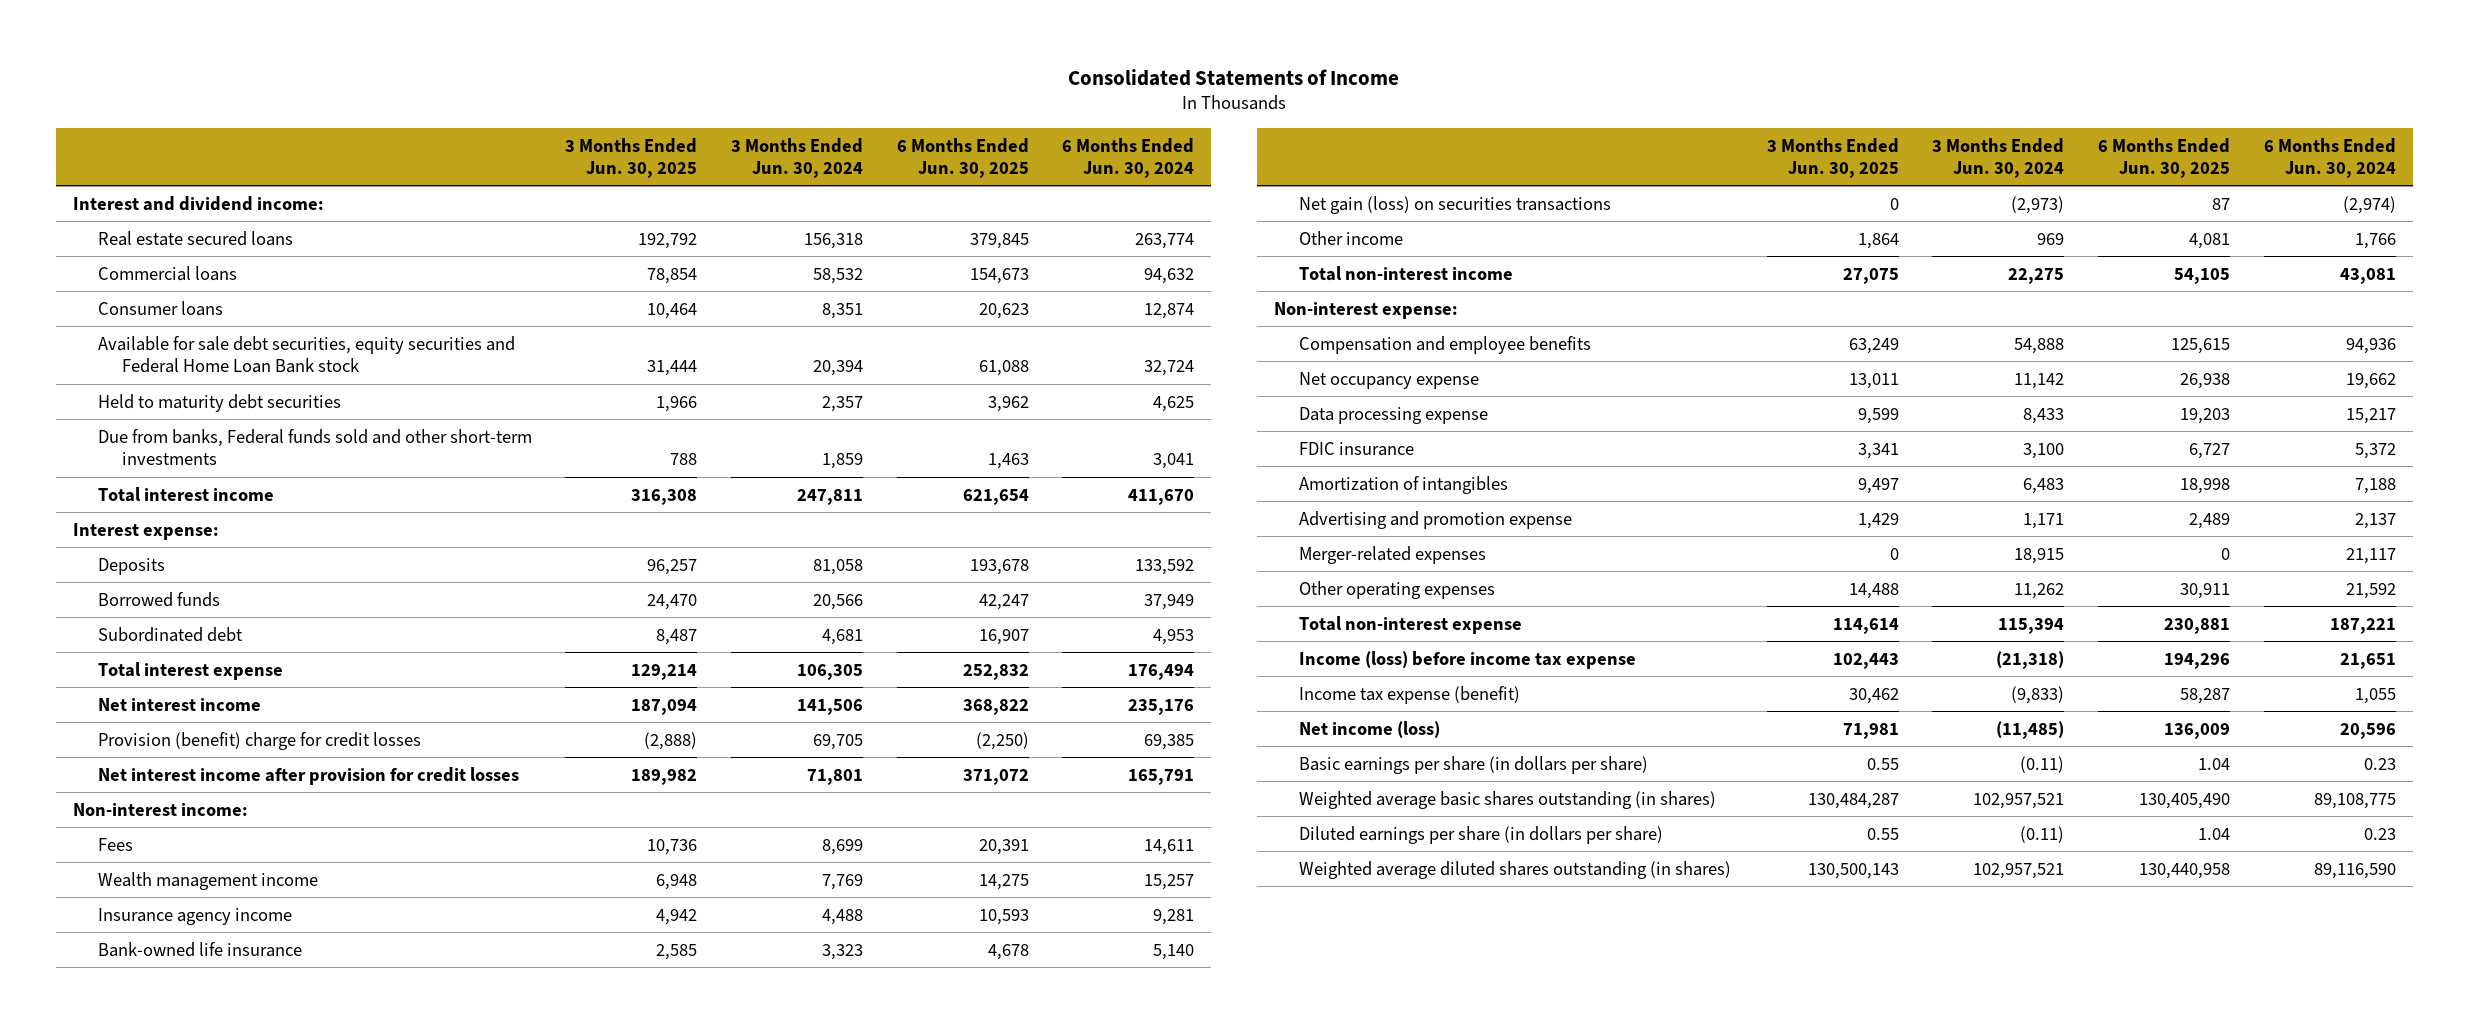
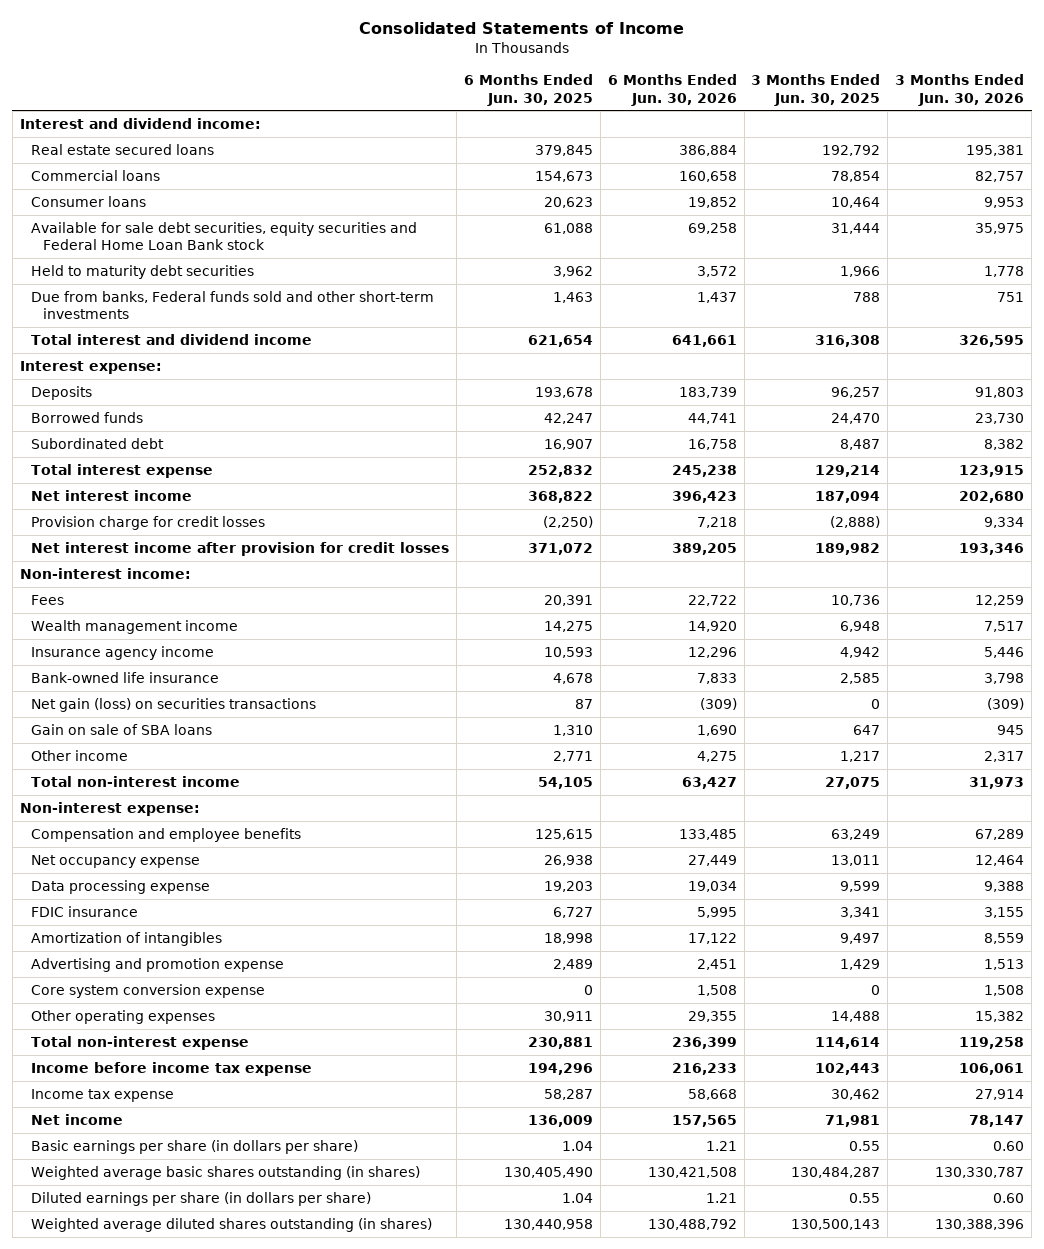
[731,137,864,178] 3 Months Ended Jun. 30, 2024 -> none
[1062,137,1195,178] 6 Months Ended Jun. 30, 2024 -> none
none -> [607,74,737,106] 6 Months Ended Jun. 30, 2026
none -> [895,74,1025,106] 3 Months Ended Jun. 30, 2026
[97,486,274,502] Total interest income -> [31,334,313,346] Total interest and dividend income
[97,731,421,750] Provision (benefit) charge for credit losses -> [31,516,266,531] Provision charge for credit losses
none -> [31,724,213,736] Gain on sale of SBA loans
[1857,232,1899,249] 1,864 -> [840,751,881,763] 1,217
[2189,232,2231,249] 4,081 -> [552,751,593,763] 2,771
[1298,545,1486,564] Merger-related expenses -> [31,984,266,999] Core system conversion expense
[1298,650,1636,669] Income (loss) before income tax expense -> [31,1062,313,1077] Income before income tax expense
[1298,685,1520,704] Income tax expense (benefit) -> [31,1089,175,1103] Income tax expense
[1298,720,1440,738] Net income (loss) -> [31,1114,124,1126] Net income

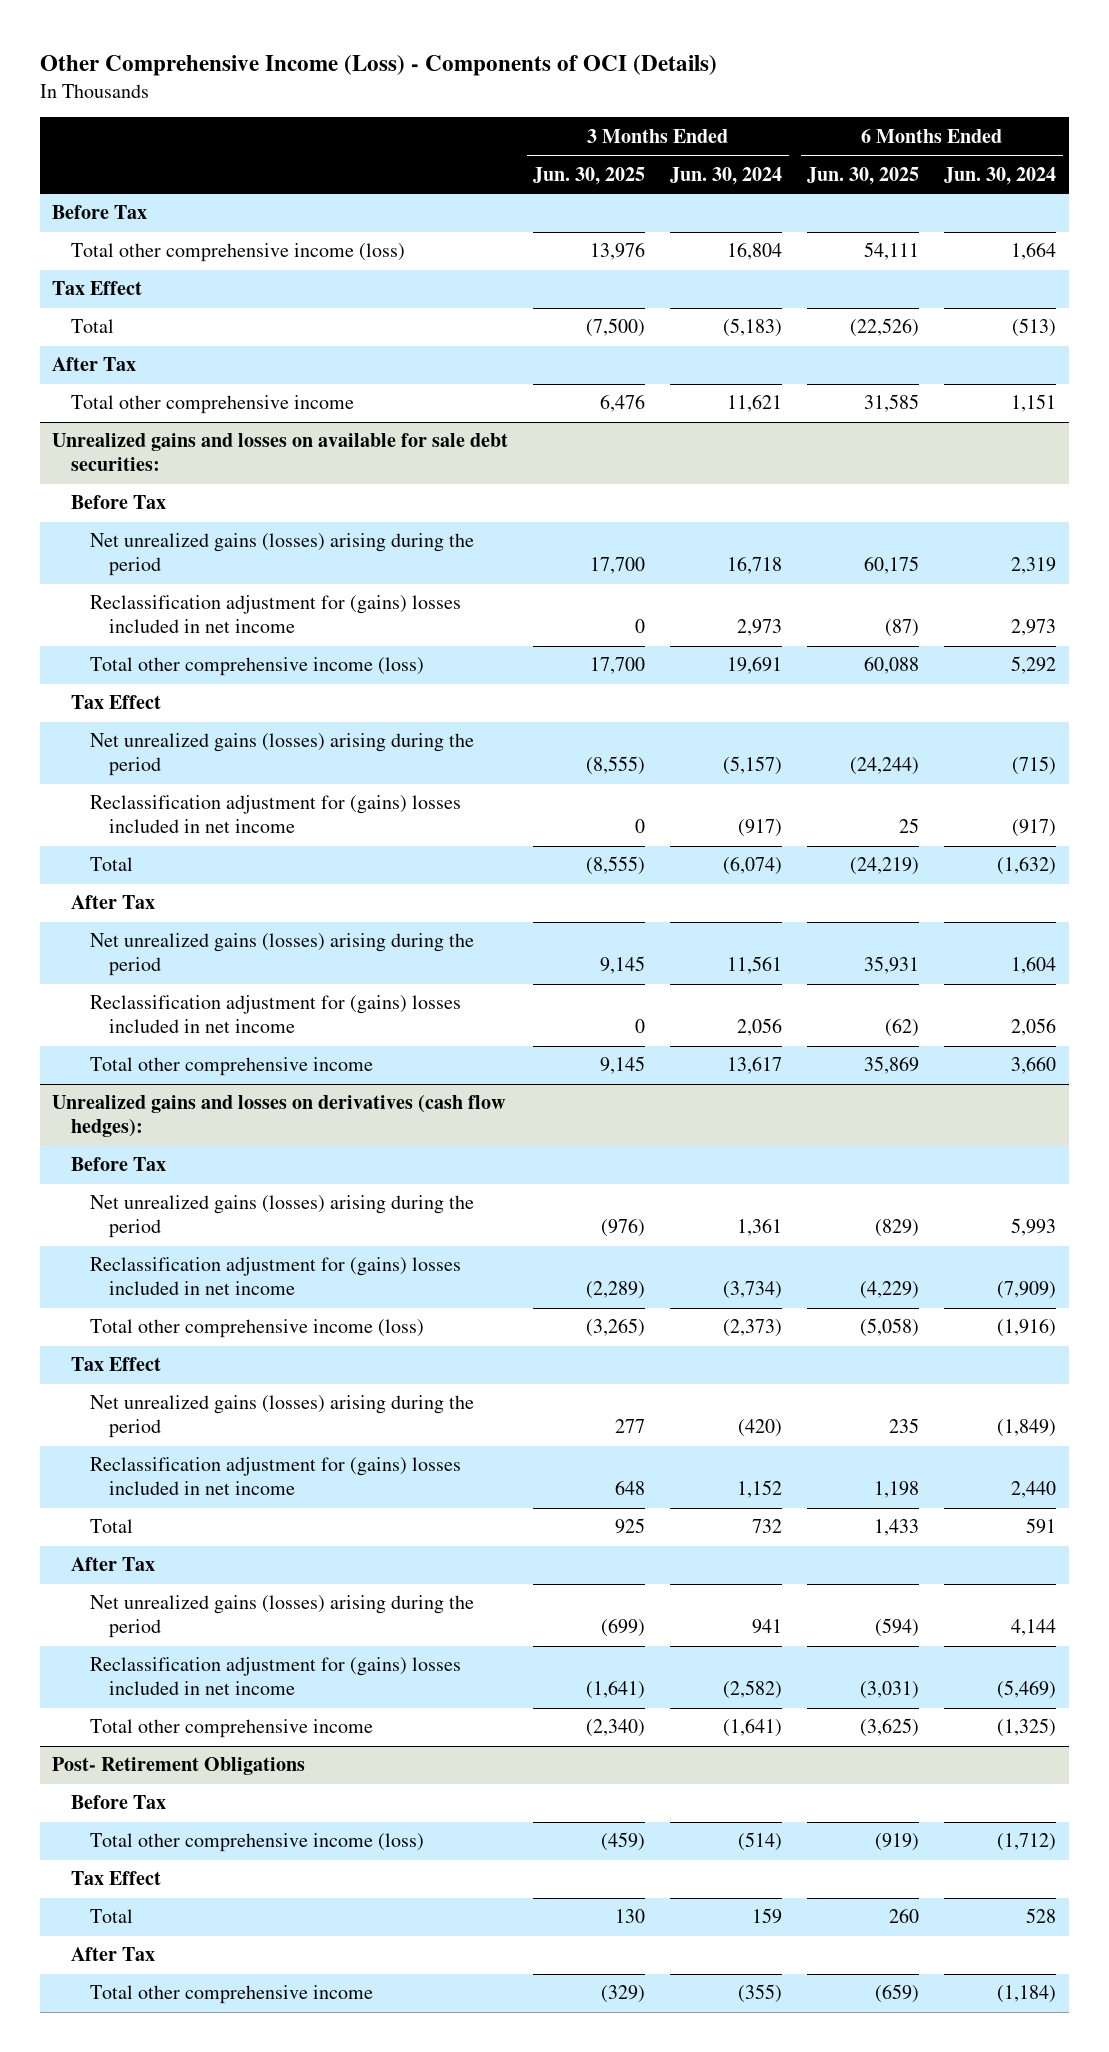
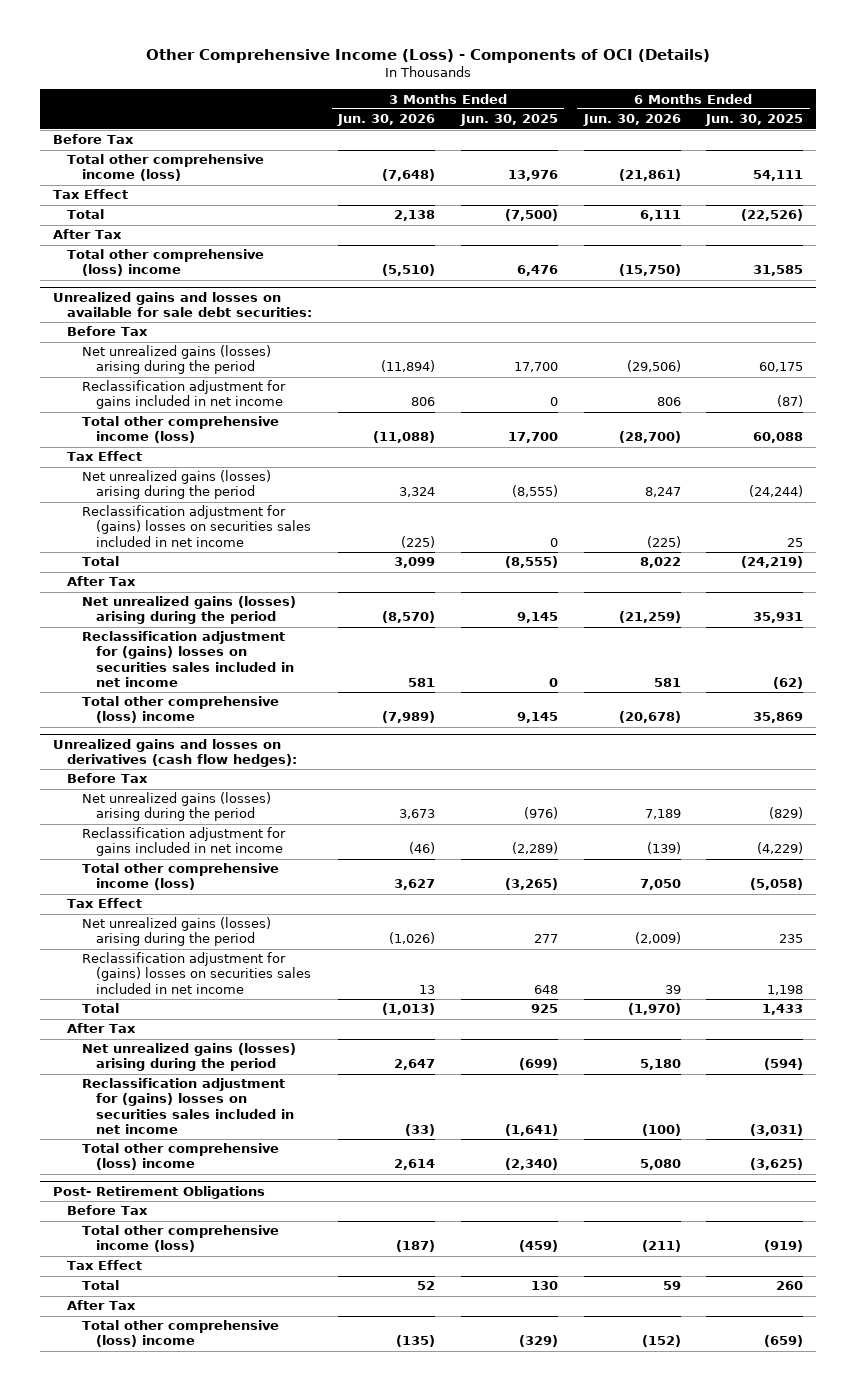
[670,166,783,185] Jun. 30, 2024 -> none
[944,166,1057,185] Jun. 30, 2024 -> none
none -> [337,114,436,127] Jun. 30, 2026
none -> [582,114,681,127] Jun. 30, 2026
[71,395,355,415] Total other comprehensive income -> [67,249,265,277] Total other comprehensive (loss) income
[90,595,462,634] Reclassification adjustment for (gains) losses included in net income -> [81,380,286,410] Reclassification adjustment for gains included in net income
[90,795,462,834] Reclassification adjustment for (gains) losses included in net income -> [81,505,311,547] Reclassification adjustment for (gains) losses on securities sales included in net income
[90,995,462,1034] Reclassification adjustment for (gains) losses included in net income -> [81,631,294,687] Reclassification adjustment for (gains) losses on securities sales included in net income
[90,1057,374,1077] Total other comprehensive income -> [81,696,279,724] Total other comprehensive (loss) income
[90,1257,462,1296] Reclassification adjustment for (gains) losses included in net income -> [81,827,286,857] Reclassification adjustment for gains included in net income
[90,1457,462,1496] Reclassification adjustment for (gains) losses included in net income -> [81,952,311,994] Reclassification adjustment for (gains) losses on securities sales included in net income
[90,1657,462,1696] Reclassification adjustment for (gains) losses included in net income -> [81,1078,294,1134] Reclassification adjustment for (gains) losses on securities sales included in net income
[90,1719,374,1739] Total other comprehensive income -> [81,1143,279,1171] Total other comprehensive (loss) income
[90,1985,374,2005] Total other comprehensive income -> [81,1320,279,1348] Total other comprehensive (loss) income

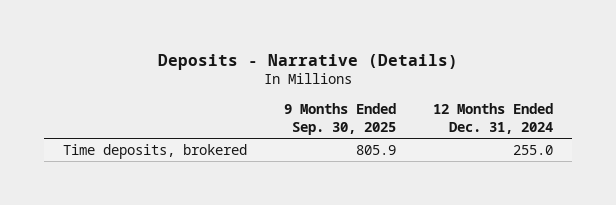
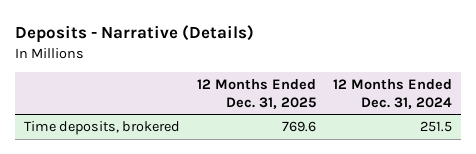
[283,103,396,136] 9 Months Ended Sep. 30, 2025 -> none
none -> [196,78,316,110] 12 Months Ended Dec. 31, 2025
[513,145,554,156] 255.0 -> [419,121,452,133] 251.5

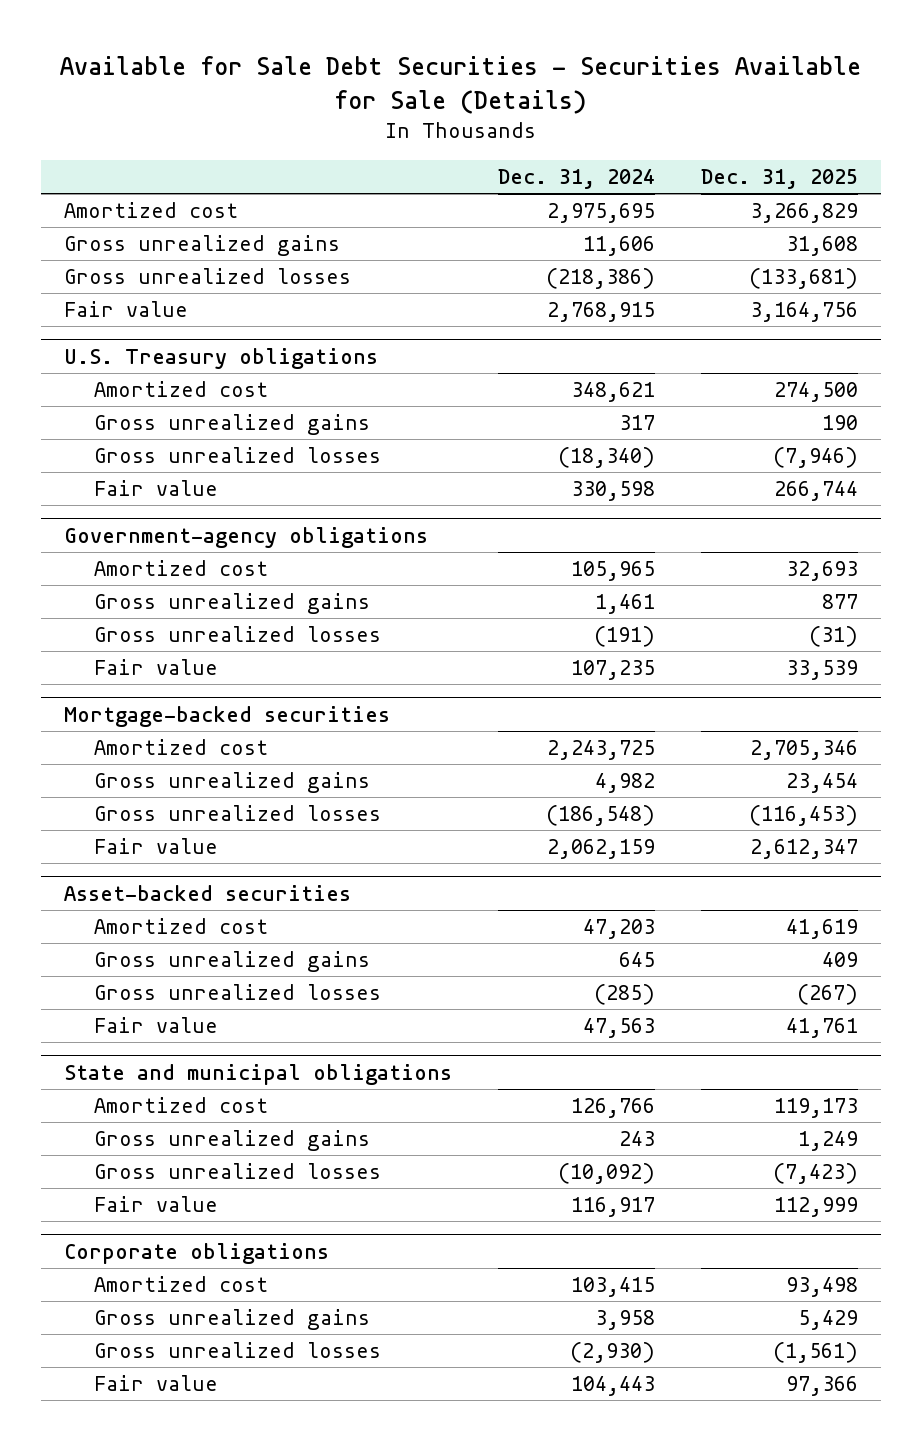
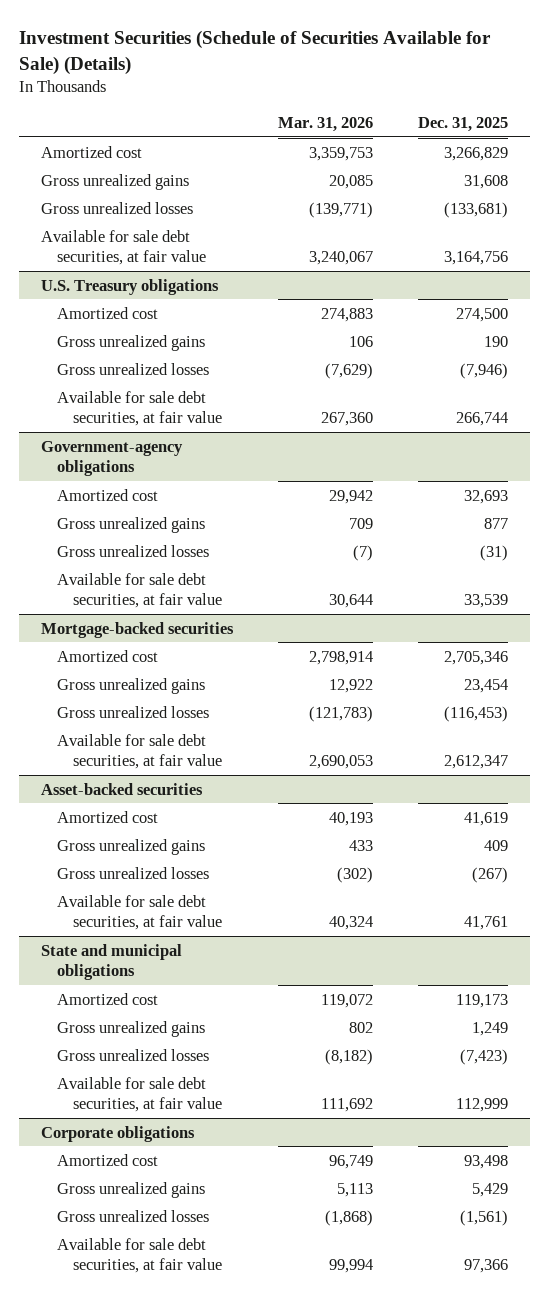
[60,56,862,114] Available for Sale Debt Securities - Securities Available for Sale (Details) -> [18,30,491,75] Investment Securities (Schedule of Securities Available for Sale) (Details)
[498,169,656,190] Dec. 31, 2024 -> none
none -> [278,116,374,132] Mar. 31, 2026
[64,301,189,318] Fair value -> [41,229,206,266] Available for sale debt securities, at fair value
[94,480,219,497] Fair value -> [56,390,222,427] Available for sale debt securities, at fair value
[94,659,219,676] Fair value -> [56,572,222,609] Available for sale debt securities, at fair value
[94,838,219,855] Fair value -> [56,733,222,770] Available for sale debt securities, at fair value
[94,1017,219,1034] Fair value -> [56,894,222,931] Available for sale debt securities, at fair value
[94,1196,219,1213] Fair value -> [56,1076,222,1113] Available for sale debt securities, at fair value
[94,1375,219,1392] Fair value -> [56,1237,222,1274] Available for sale debt securities, at fair value

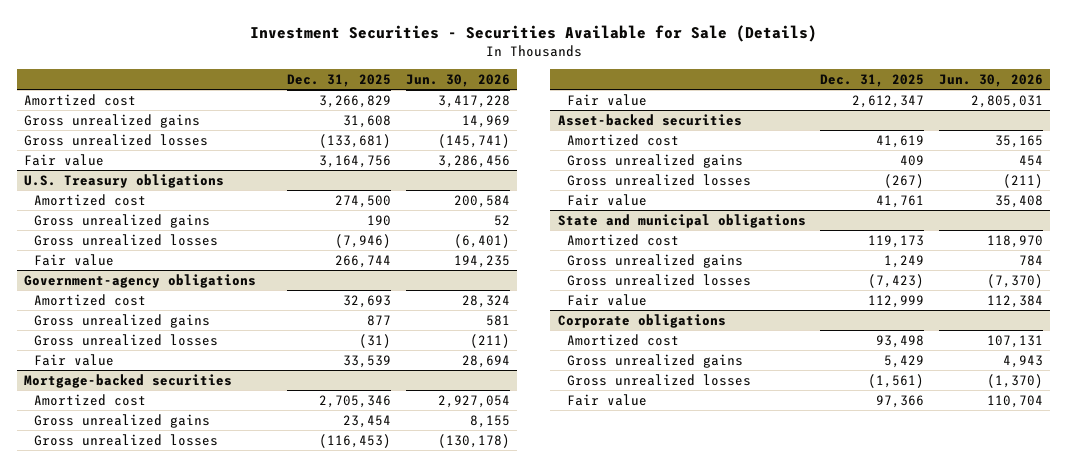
[18,30,491,75] Investment Securities (Schedule of Securities Available for Sale) (Details) -> [249,24,817,42] Investment Securities - Securities Available for Sale (Details)
[278,116,374,132] Mar. 31, 2026 -> none
none -> [405,73,510,87] Jun. 30, 2026
[41,229,206,266] Available for sale debt securities, at fair value -> [24,153,105,166] Fair value
[56,390,222,427] Available for sale debt securities, at fair value -> [33,253,114,266] Fair value
[56,572,222,609] Available for sale debt securities, at fair value -> [33,353,114,366] Fair value
[56,733,222,770] Available for sale debt securities, at fair value -> [566,93,647,106] Fair value
[56,894,222,931] Available for sale debt securities, at fair value -> [566,193,647,206] Fair value
[56,1076,222,1113] Available for sale debt securities, at fair value -> [566,293,647,306] Fair value
[56,1237,222,1274] Available for sale debt securities, at fair value -> [566,393,647,406] Fair value

